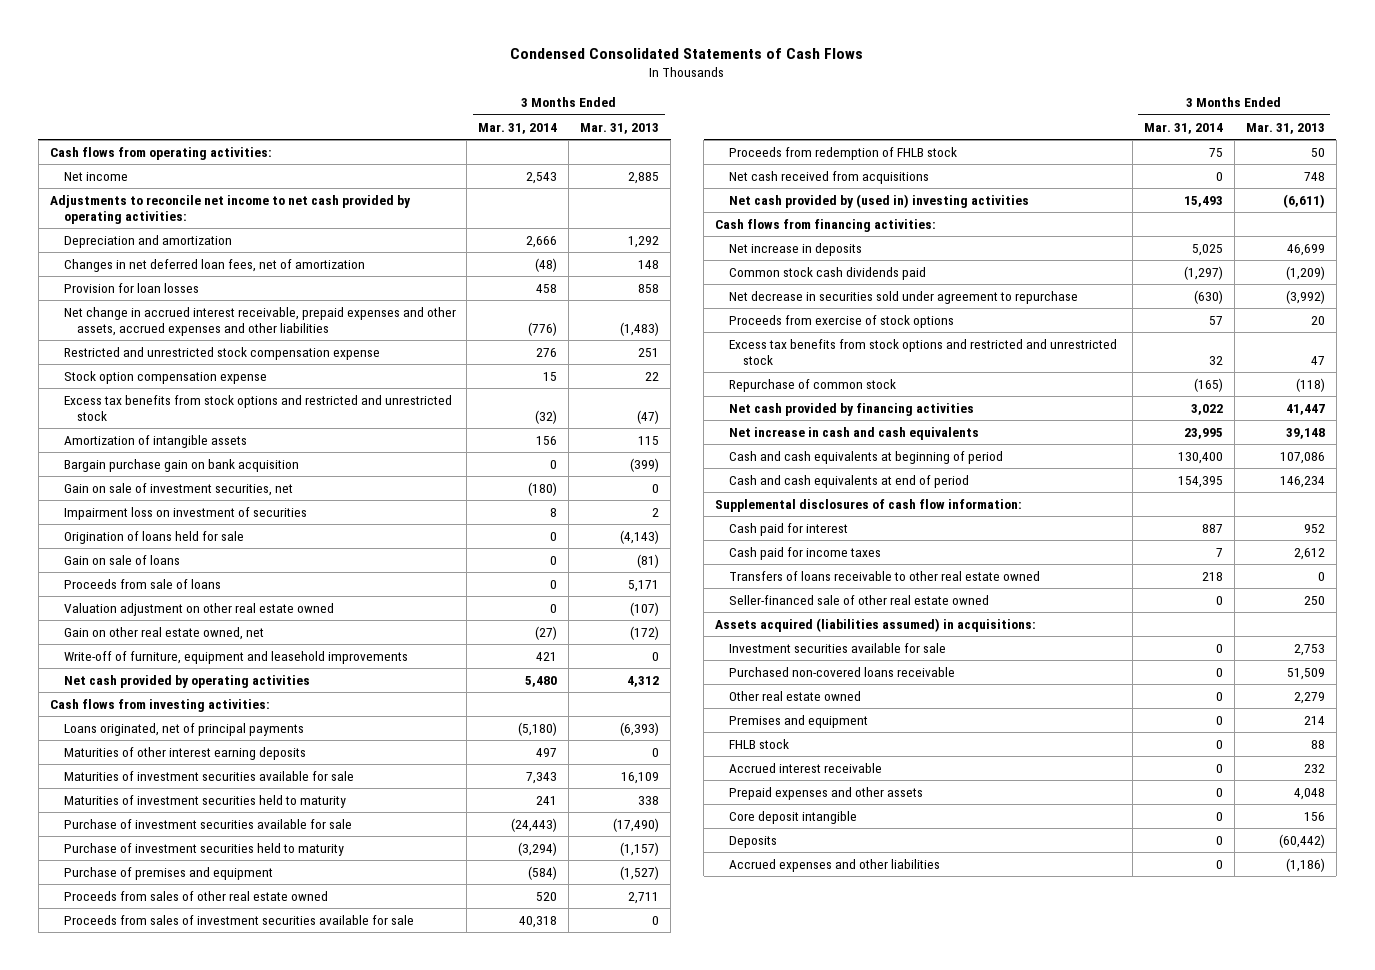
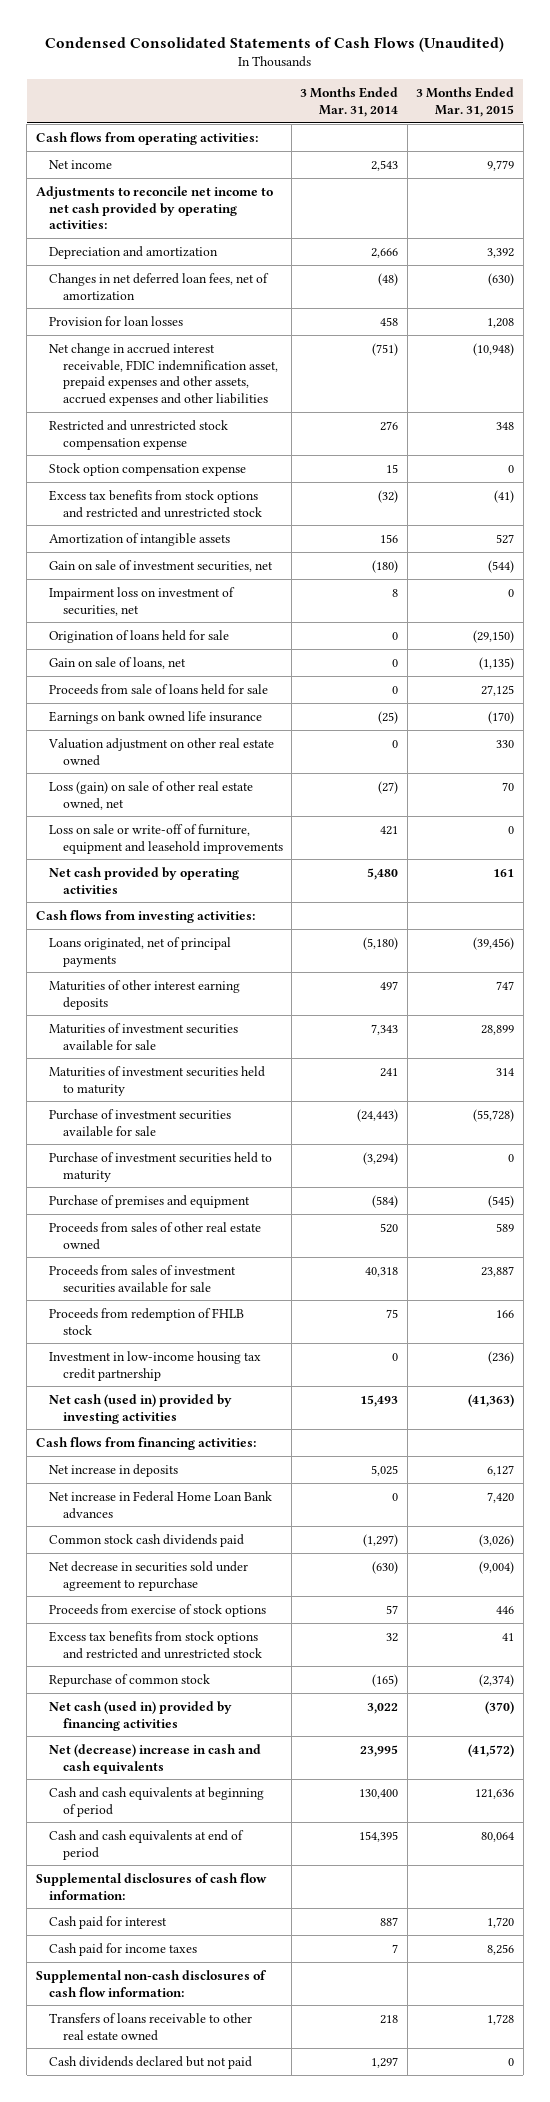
[510,48,864,60] Condensed Consolidated Statements of Cash Flows -> [44,36,504,52] Condensed Consolidated Statements of Cash Flows (Unaudited)
[580,122,660,134] Mar. 31, 2013 -> none
none -> [416,86,515,117] 3 Months Ended Mar. 31, 2015
[63,306,456,336] Net change in accrued interest receivable, prepaid expenses and other assets, accrued expenses and other liabilities -> [49,342,278,407] Net change in accrued interest receivable, FDIC indemnification asset, prepaid expenses and other assets, accrued expenses and other liabilities
[528,321,558,336] (776) -> [372,342,399,356] (751)
[63,458,299,472] Bargain purchase gain on bank acquisition -> none
[63,506,307,520] Impairment loss on investment of securities -> [49,586,236,616] Impairment loss on investment of securities, net
[63,554,180,565] Gain on sale of loans -> [49,656,187,669] Gain on sale of loans, net
[63,578,221,589] Proceeds from sale of loans -> [49,683,269,695] Proceeds from sale of loans held for sale
none -> [49,710,263,724] Earnings on bank owned life insurance
[63,626,264,640] Gain on other real estate owned, net -> [49,780,254,810] Loss (gain) on sale of other real estate owned, net
[63,650,408,664] Write-off of furniture, equipment and leasehold improvements -> [49,823,283,854] Loss on sale or write-off of furniture, equipment and leasehold improvements
[729,170,930,184] Net cash received from acquisitions -> none
none -> [49,1350,262,1381] Investment in low-income housing tax credit partnership
[729,193,1030,208] Net cash provided by (used in) investing activities -> [49,1393,233,1424] Net cash (used in) provided by investing activities
none -> [49,1490,273,1519] Net increase in Federal Home Loan Bank advances
[729,402,975,416] Net cash provided by financing activities -> [49,1700,233,1731] Net cash (used in) provided by financing activities
[729,426,980,440] Net increase in cash and cash equivalents -> [49,1743,262,1774] Net (decrease) increase in cash and cash equivalents
none -> [35,1969,267,1997] Supplemental non-cash disclosures of cash flow information:
[729,594,990,605] Seller-financed sale of other real estate owned -> none
[715,617,1037,632] Assets acquired (liabilities assumed) in acquisitions: -> none
[729,642,947,653] Investment securities available for sale -> none
[729,666,956,677] Purchased non-covered loans receivable -> none
[729,690,862,701] Other real estate owned -> none
[729,714,869,728] Premises and equipment -> none
[729,738,790,749] FHLB stock -> none
[729,762,883,773] Accrued interest receivable -> none
[729,786,924,800] Prepaid expenses and other assets -> none
[729,810,858,824] Core deposit intangible -> none
[729,835,778,848] Deposits -> none
[729,858,941,872] Accrued expenses and other liabilities -> none
none -> [49,2055,253,2069] Cash dividends declared but not paid

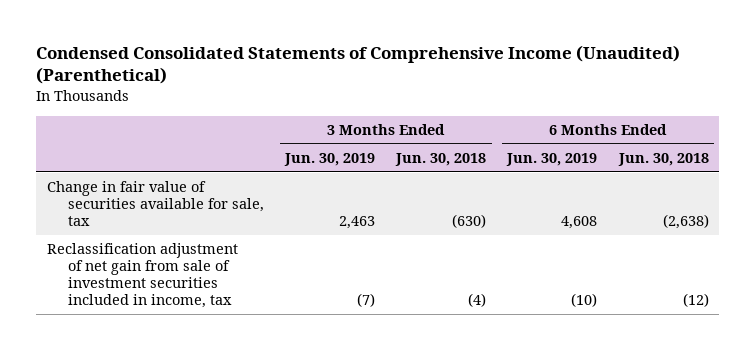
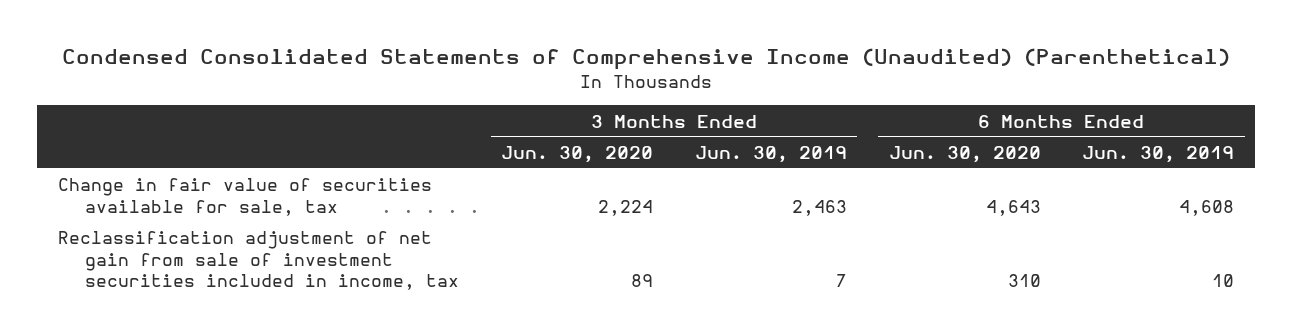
[395,153,487,167] Jun. 30, 2018 -> none
[617,153,709,167] Jun. 30, 2018 -> none
none -> [501,145,654,163] Jun. 30, 2020
none -> [888,145,1041,163] Jun. 30, 2020
[357,293,376,308] (7) -> [835,274,847,288] 7
[571,293,598,308] (10) -> [1212,274,1235,288] 10

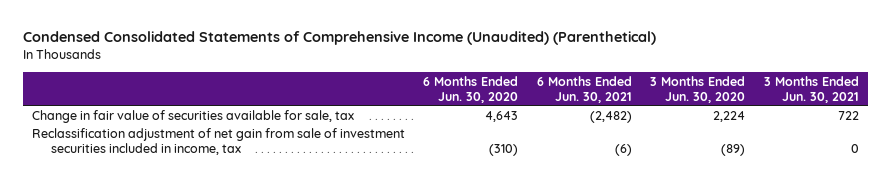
[694,145,847,163] Jun. 30, 2019 -> none
[1082,145,1235,163] Jun. 30, 2019 -> none
none -> [536,75,632,103] 6 Months Ended Jun. 30, 2021
none -> [763,75,859,103] 3 Months Ended Jun. 30, 2021
[631,274,654,288] 89 -> [721,143,746,156] (89)
[1007,274,1041,288] 310 -> [489,143,519,156] (310)

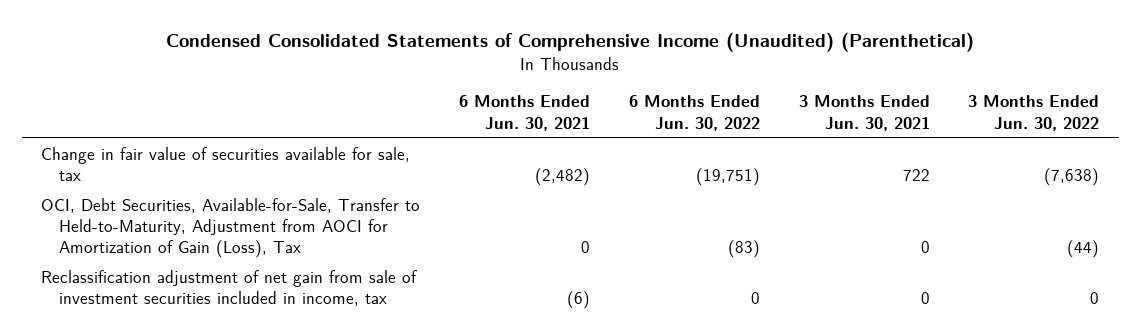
[423,75,519,103] 6 Months Ended Jun. 30, 2020 -> none
[650,75,746,103] 3 Months Ended Jun. 30, 2020 -> none
none -> [628,95,760,131] 6 Months Ended Jun. 30, 2022
none -> [968,95,1100,131] 3 Months Ended Jun. 30, 2022
none -> [41,197,421,259] OCI, Debt Securities, Available-for-Sale, Transfer to Held-to-Maturity, Adjustment from AOCI for Amortization of Gain (Loss), Tax

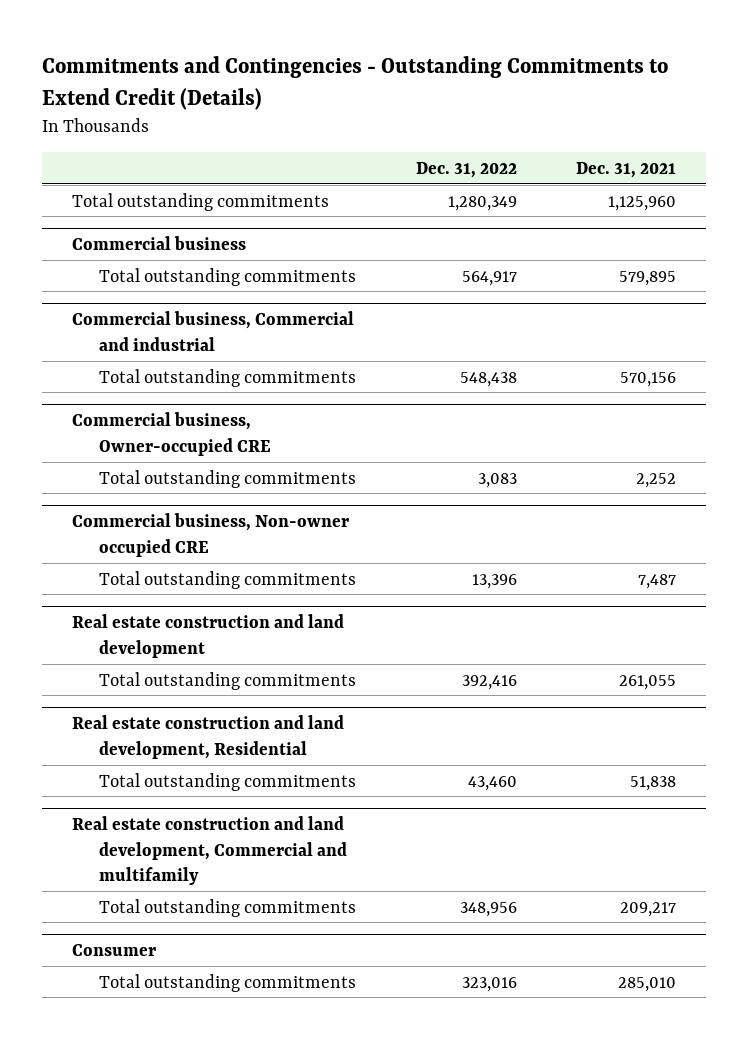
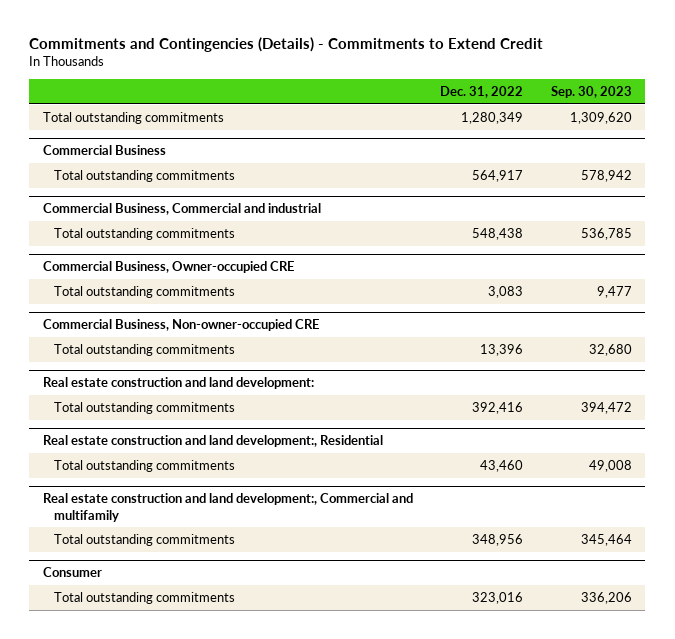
[41,56,668,110] Commitments and Contingencies - Outstanding Commitments to Extend Credit (Details) -> [29,37,544,53] Commitments and Contingencies (Details) - Commitments to Extend Credit
[576,161,677,178] Dec. 31, 2021 -> none
none -> [550,86,632,99] Sep. 30, 2023
[71,236,246,251] Commercial business -> [43,145,167,156] Commercial Business
[71,311,354,351] Commercial business, Commercial and industrial -> [43,203,322,216] Commercial Business, Commercial and industrial
[71,412,271,456] Commercial business, Owner-occupied CRE -> [43,261,295,274] Commercial Business, Owner-occupied CRE
[71,513,349,557] Commercial business, Non-owner occupied CRE -> [43,319,320,332] Commercial Business, Non-owner-occupied CRE
[71,614,344,658] Real estate construction and land development -> [43,377,315,390] Real estate construction and land development:
[71,715,344,759] Real estate construction and land development, Residential -> [43,435,384,448] Real estate construction and land development:, Residential
[71,816,347,886] Real estate construction and land development, Commercial and multifamily -> [43,493,414,522] Real estate construction and land development:, Commercial and multifamily

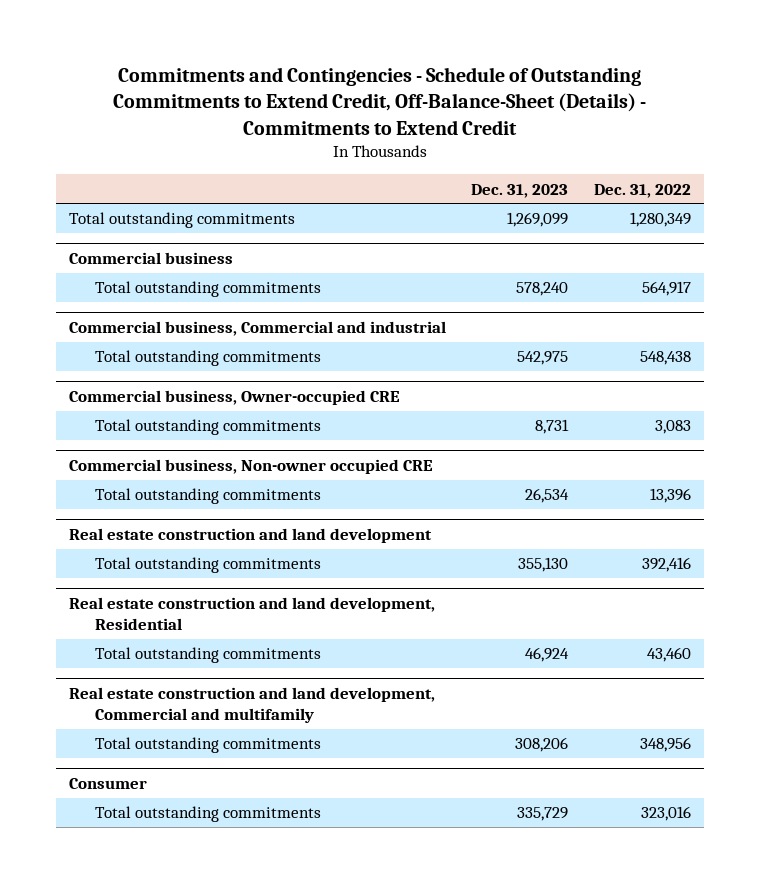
[29,37,544,53] Commitments and Contingencies (Details) - Commitments to Extend Credit -> [112,67,646,135] Commitments and Contingencies - Schedule of Outstanding Commitments to Extend Credit, Off-Balance-Sheet (Details) - Commitments to Extend Credit
[550,86,632,99] Sep. 30, 2023 -> none
none -> [471,183,569,198] Dec. 31, 2023
[43,145,167,156] Commercial Business -> [68,251,233,264] Commercial business
[43,203,322,216] Commercial Business, Commercial and industrial -> [68,320,446,336] Commercial business, Commercial and industrial
[43,261,295,274] Commercial Business, Owner-occupied CRE -> [68,389,400,405] Commercial business, Owner-occupied CRE
[43,319,320,332] Commercial Business, Non-owner-occupied CRE -> [68,458,433,474] Commercial business, Non-owner occupied CRE
[43,377,315,390] Real estate construction and land development: -> [68,527,432,543] Real estate construction and land development
[43,435,384,448] Real estate construction and land development:, Residential -> [68,596,435,631] Real estate construction and land development, Residential
[43,493,414,522] Real estate construction and land development:, Commercial and multifamily -> [68,686,435,724] Real estate construction and land development, Commercial and multifamily

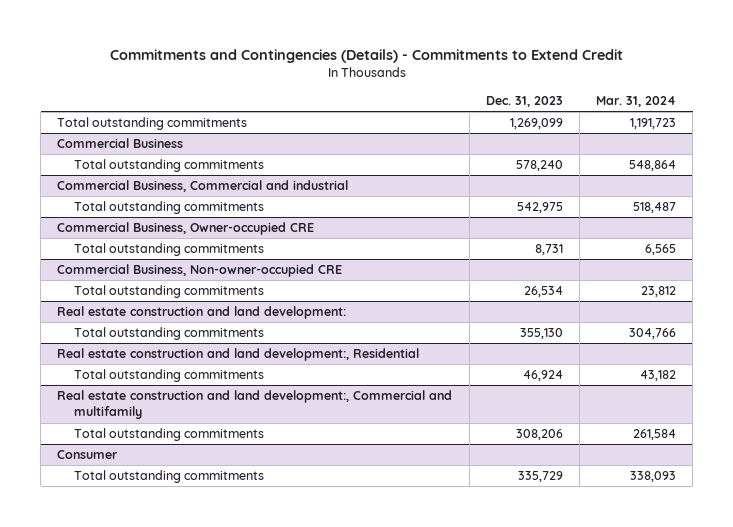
[112,67,646,135] Commitments and Contingencies - Schedule of Outstanding Commitments to Extend Credit, Off-Balance-Sheet (Details) - Commitments to Extend Credit -> [109,49,623,64] Commitments and Contingencies (Details) - Commitments to Extend Credit
[593,183,691,198] Dec. 31, 2022 -> none
none -> [595,96,676,108] Mar. 31, 2024
[68,251,233,264] Commercial business -> [57,138,184,149] Commercial Business
[68,320,446,336] Commercial business, Commercial and industrial -> [57,180,349,193] Commercial Business, Commercial and industrial
[68,389,400,405] Commercial business, Owner-occupied CRE -> [57,222,315,236] Commercial Business, Owner-occupied CRE
[68,458,433,474] Commercial business, Non-owner occupied CRE -> [57,264,343,278] Commercial Business, Non-owner-occupied CRE
[68,527,432,543] Real estate construction and land development -> [57,306,347,320] Real estate construction and land development:
[68,596,435,631] Real estate construction and land development, Residential -> [57,348,420,362] Real estate construction and land development:, Residential
[68,686,435,724] Real estate construction and land development, Commercial and multifamily -> [57,390,453,420] Real estate construction and land development:, Commercial and multifamily

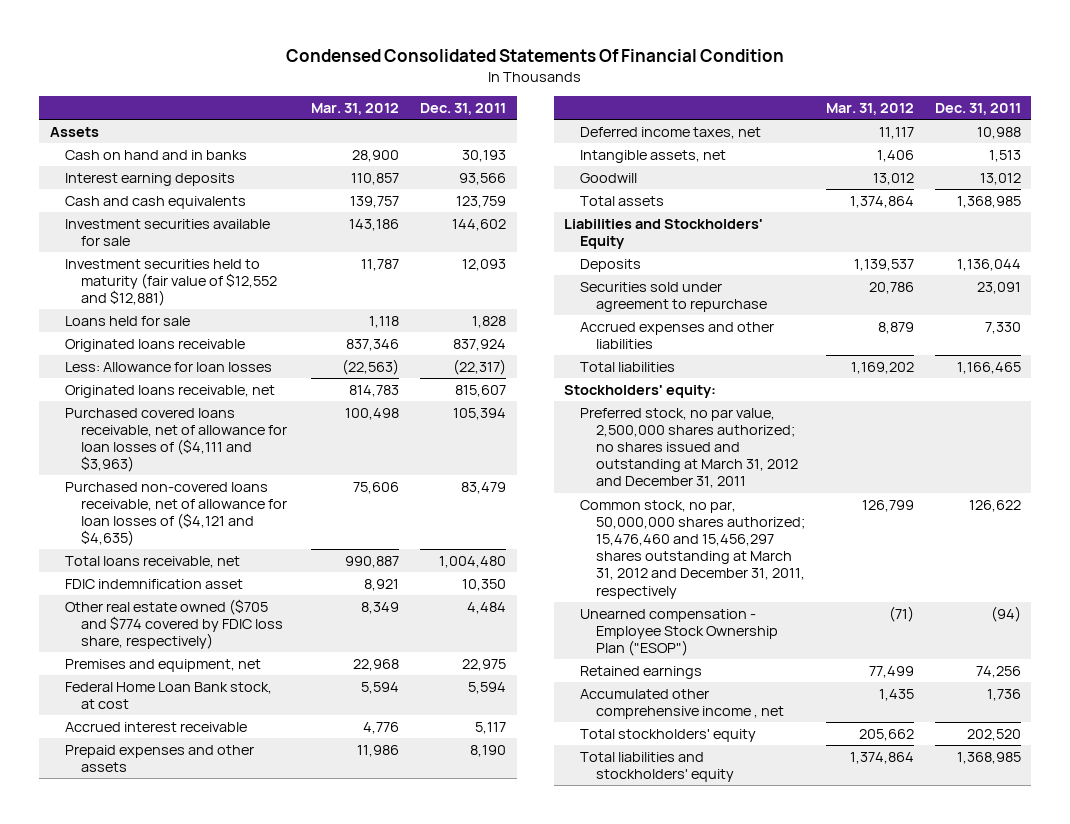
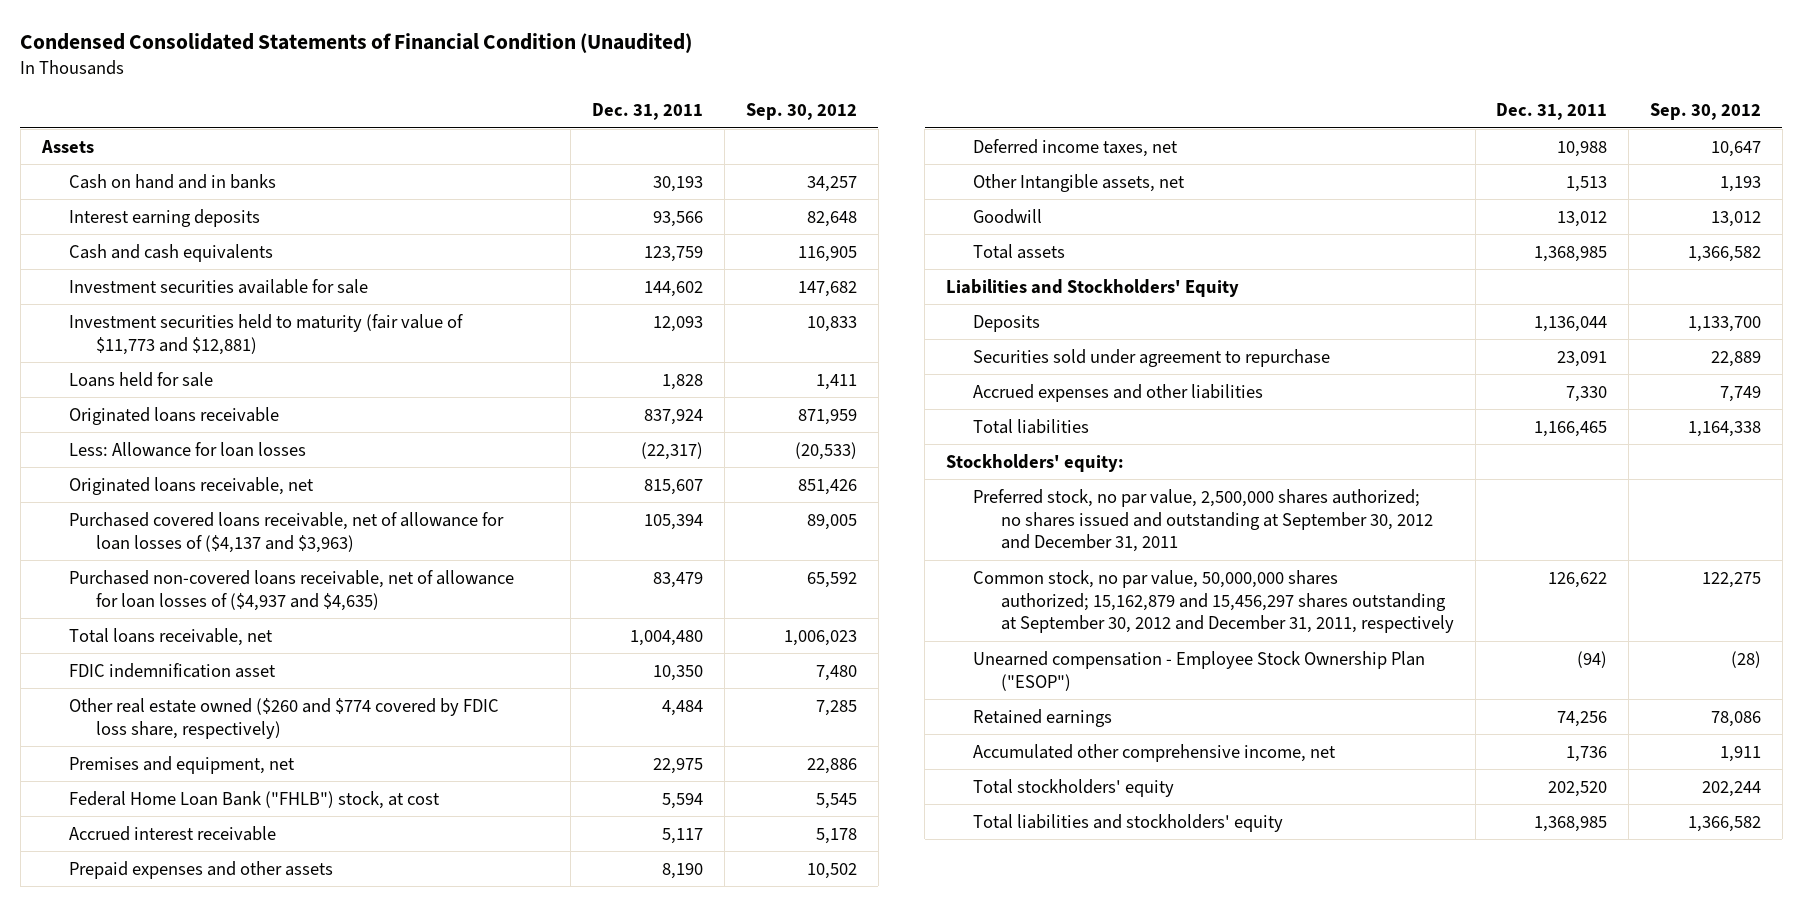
[286,48,785,62] Condensed Consolidated Statements Of Financial Condition -> [20,32,693,53] Condensed Consolidated Statements of Financial Condition (Unaudited)
[311,103,400,116] Mar. 31, 2012 -> none
none -> [745,103,857,121] Sep. 30, 2012
[65,258,278,307] Investment securities held to maturity (fair value of $12,552 and $12,881) -> [69,313,464,355] Investment securities held to maturity (fair value of $11,773 and $12,881)
[65,407,288,473] Purchased covered loans receivable, net of allowance for loan losses of ($4,111 and $3,963) -> [69,511,505,553] Purchased covered loans receivable, net of allowance for loan losses of ($4,137 and $3,963)
[65,481,288,547] Purchased non-covered loans receivable, net of allowance for loan losses of ($4,121 and $4,635) -> [69,569,515,611] Purchased non-covered loans receivable, net of allowance for loan losses of ($4,937 and $4,635)
[65,598,284,650] Other real estate owned ($705 and $774 covered by FDIC loss share, respectively) -> [69,697,500,739] Other real estate owned ($260 and $774 covered by FDIC loss share, respectively)
[65,681,273,710] Federal Home Loan Bank stock, at cost -> [69,790,441,809] Federal Home Loan Bank ("FHLB") stock, at cost
[579,149,726,163] Intangible assets, net -> [973,173,1186,192] Other Intangible assets, net
[579,407,798,489] Preferred stock, no par value, 2,500,000 shares authorized; no shares issued and outstanding at March 31, 2012 and December 31, 2011 -> [973,488,1433,553] Preferred stock, no par value, 2,500,000 shares authorized; no shares issued and outstanding at September 30, 2012 and December 31, 2011
[579,499,805,599] Common stock, no par, 50,000,000 shares authorized; 15,476,460 and 15,456,297 shares outstanding at March 31, 2012 and December 31, 2011, respectively -> [973,569,1454,634] Common stock, no par value, 50,000,000 shares authorized; 15,162,879 and 15,456,297 shares outstanding at September 30, 2012 and December 31, 2011, respectively
[579,688,784,720] Accumulated other comprehensive income , net -> [973,743,1337,762] Accumulated other comprehensive income, net

